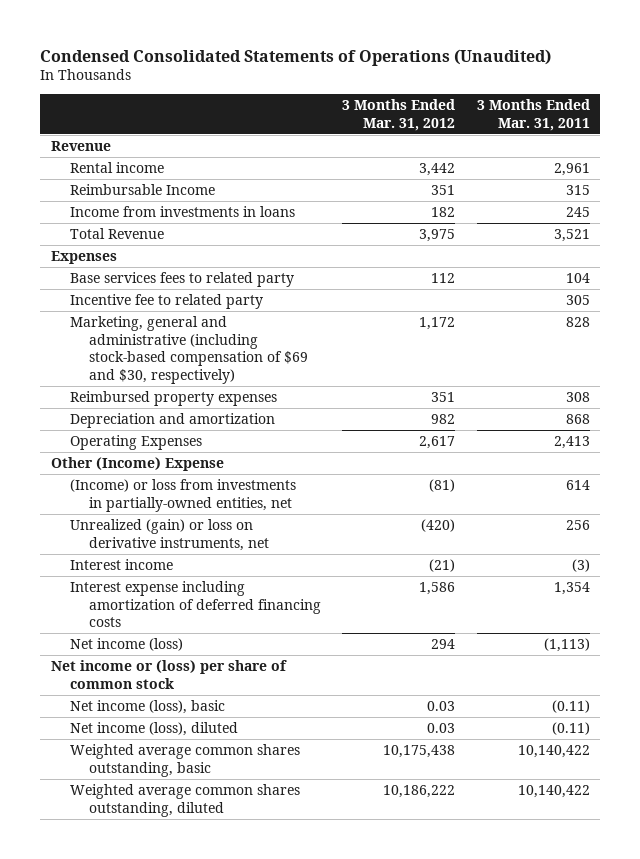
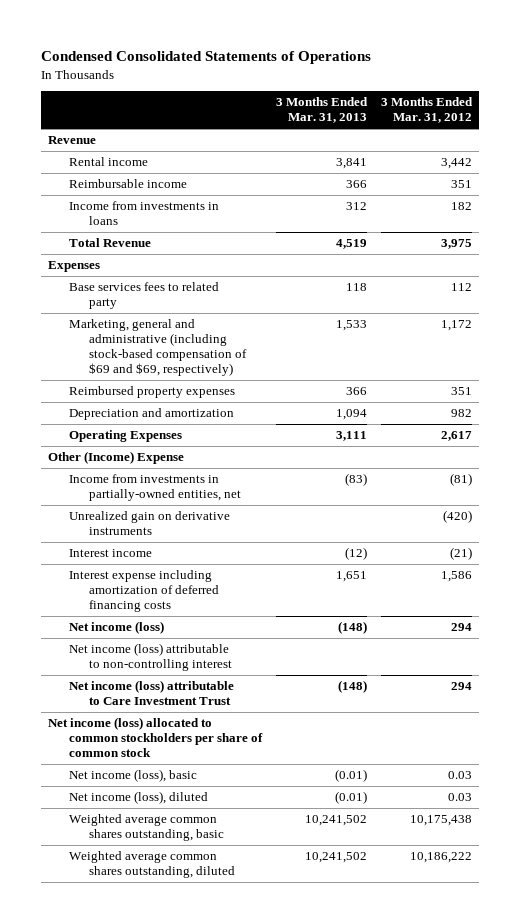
[40,48,552,66] Condensed Consolidated Statements of Operations (Unaudited) -> [41,51,372,65] Condensed Consolidated Statements of Operations
[476,98,590,131] 3 Months Ended Mar. 31, 2011 -> none
none -> [276,97,369,124] 3 Months Ended Mar. 31, 2013
[69,183,215,195] Reimbursable Income -> [68,178,187,188] Reimbursable income
[69,293,263,309] Incentive fee to related party -> none
[69,315,308,385] Marketing, general and administrative (including stock-based compensation of $69 and $30, respectively) -> [68,318,248,377] Marketing, general and administrative (including stock-based compensation of $69 and $69, respectively)
[69,478,296,512] (Income) or loss from investments in partially-owned entities, net -> [68,473,242,501] Income from investments in partially-owned entities, net
[69,518,269,551] Unrealized (gain) or loss on derivative instruments, net -> [68,510,230,535] Unrealized gain on derivative instruments
none -> [68,642,233,671] Net income (loss) attributable to non-controlling interest
none -> [68,679,234,705] Net income (loss) attributable to Care Investment Trust
[50,659,287,689] Net income or (loss) per share of common stock -> [48,716,263,757] Net income (loss) allocated to common stockholders per share of common stock

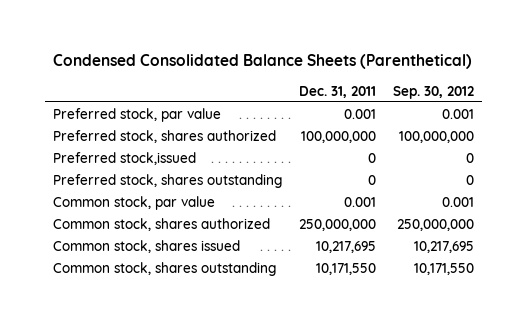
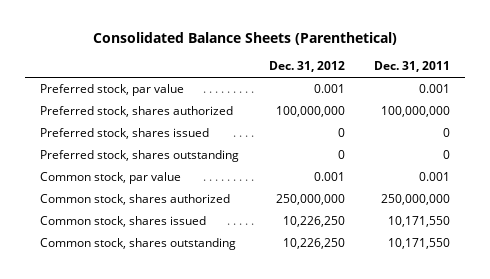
[53,53,473,69] Condensed Consolidated Balance Sheets (Parenthetical) -> [93,32,398,46] Consolidated Balance Sheets (Parenthetical)
[392,85,474,99] Sep. 30, 2012 -> none
none -> [268,61,345,73] Dec. 31, 2012
[53,152,197,166] Preferred stock,issued -> [39,128,209,140] Preferred stock, shares issued
[315,241,376,254] 10,217,695 -> [388,216,451,228] 10,171,550

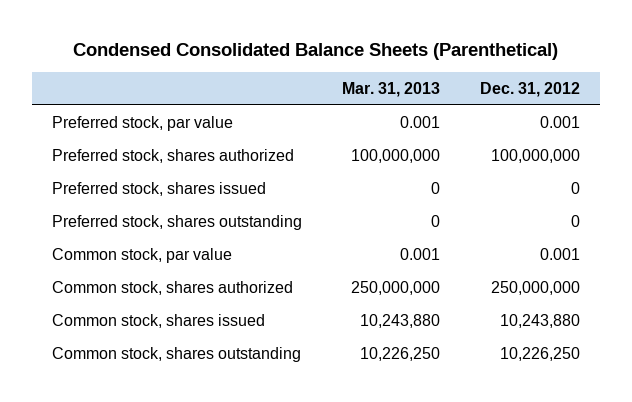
[93,32,398,46] Consolidated Balance Sheets (Parenthetical) -> [72,43,558,61] Condensed Consolidated Balance Sheets (Parenthetical)
[374,61,451,73] Dec. 31, 2011 -> none
none -> [341,82,440,98] Mar. 31, 2013
[282,216,345,228] 10,226,250 -> [499,313,580,328] 10,243,880

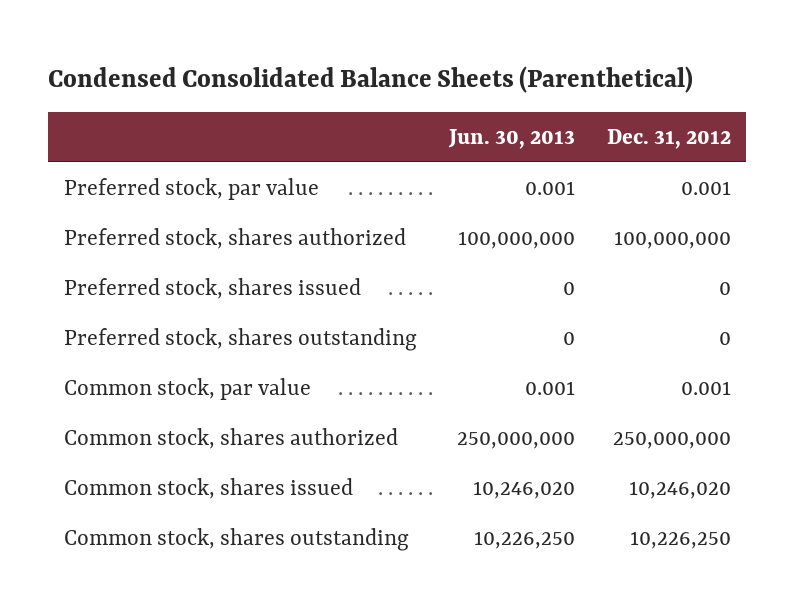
[341,82,440,98] Mar. 31, 2013 -> none
none -> [447,129,575,150] Jun. 30, 2013
[499,313,580,328] 10,243,880 -> [628,481,731,500] 10,246,020

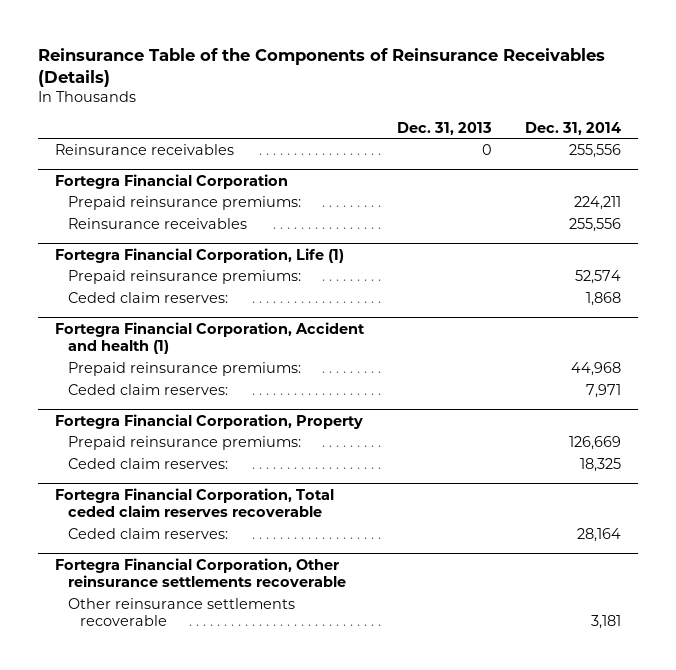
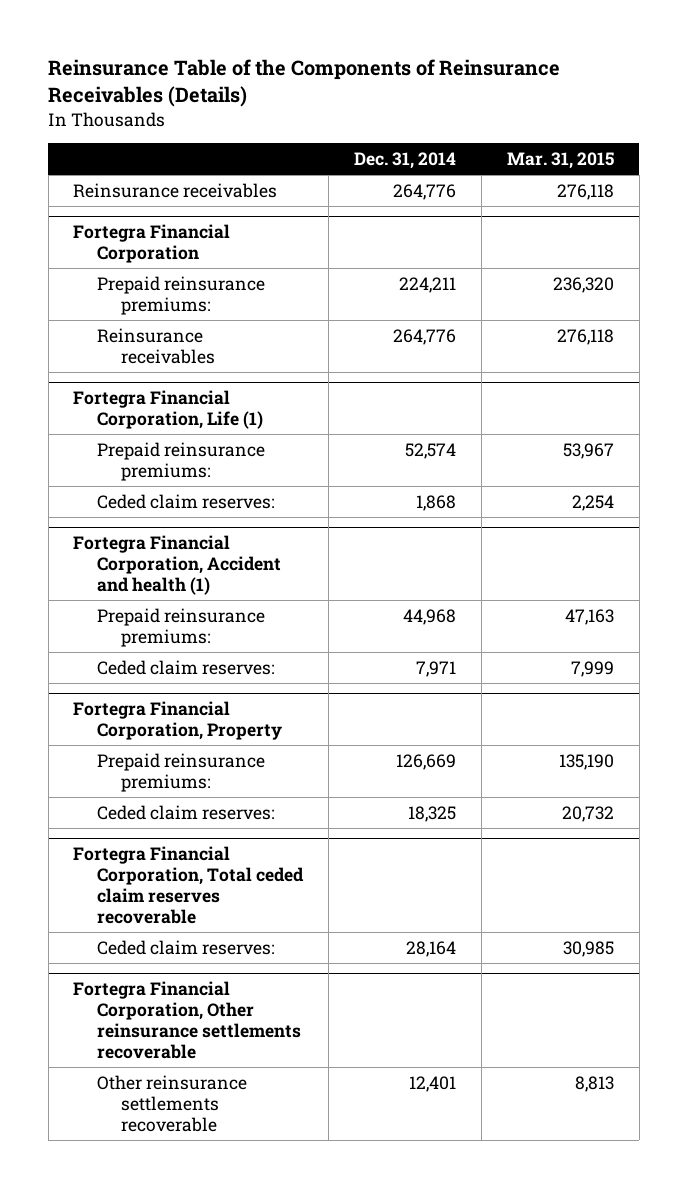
[397,121,493,135] Dec. 31, 2013 -> none
none -> [506,152,614,170] Mar. 31, 2015
[569,143,622,158] 255,556 -> [393,183,457,200] 264,776
[569,217,622,232] 255,556 -> [393,328,457,345] 264,776
[591,615,622,630] 3,181 -> [409,1075,457,1092] 12,401

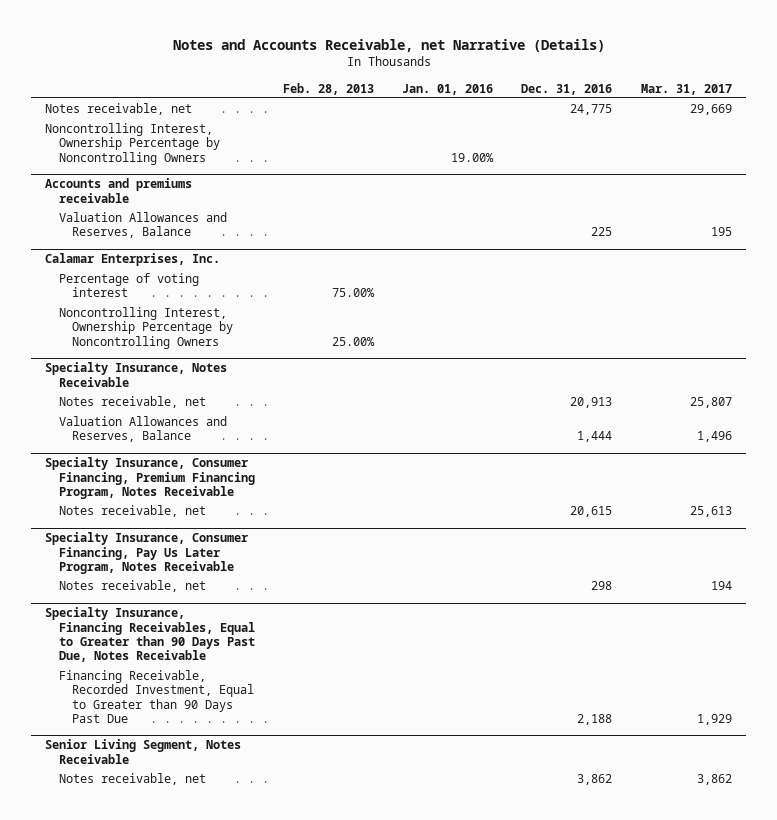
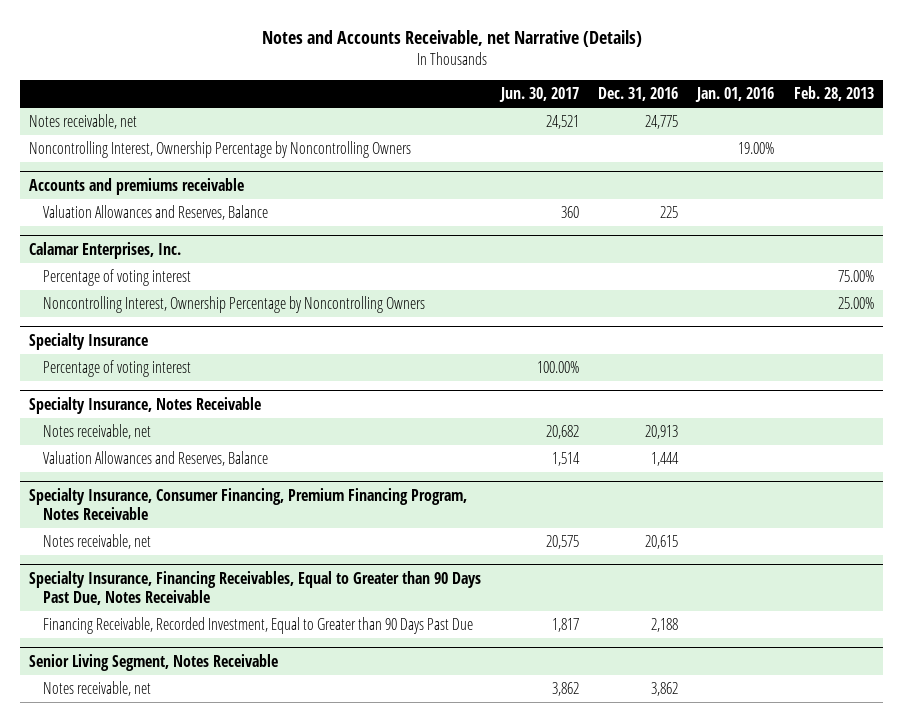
[640,83,732,95] Mar. 31, 2017 -> none
none -> [498,87,579,103] Jun. 30, 2017
none -> [29,332,149,350] Specialty Insurance
none -> [43,360,192,378] Percentage of voting interest
[45,532,249,574] Specialty Insurance, Consumer Financing, Pay Us Later Program, Notes Receivable -> none
[58,580,206,593] Notes receivable, net -> none

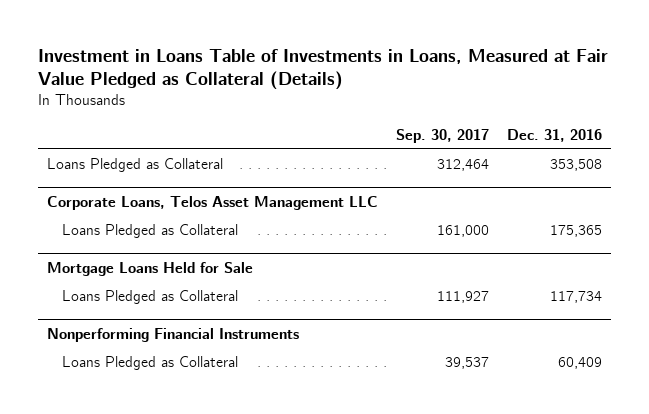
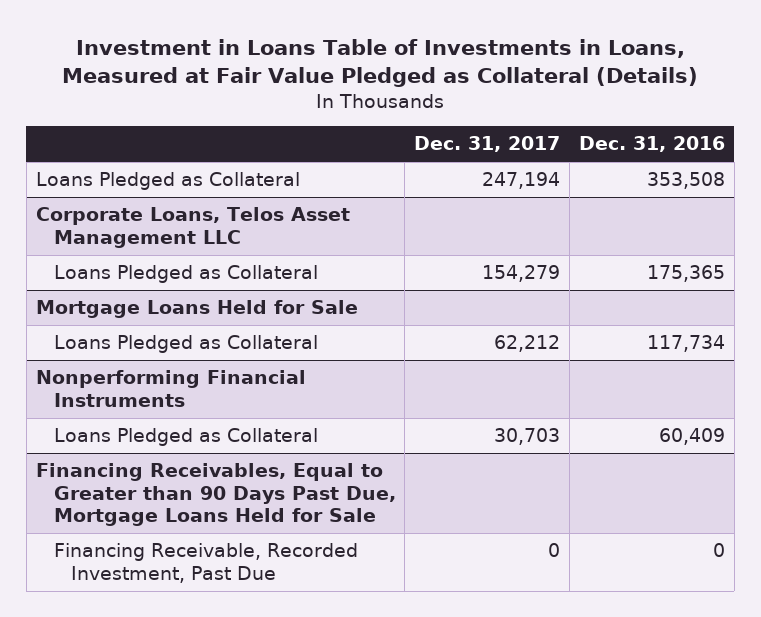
[396,128,490,143] Sep. 30, 2017 -> none
none -> [414,136,561,153] Dec. 31, 2017
none -> [35,463,396,527] Financing Receivables, Equal to Greater than 90 Days Past Due, Mortgage Loans Held for Sale
none -> [53,543,358,583] Financing Receivable, Recorded Investment, Past Due

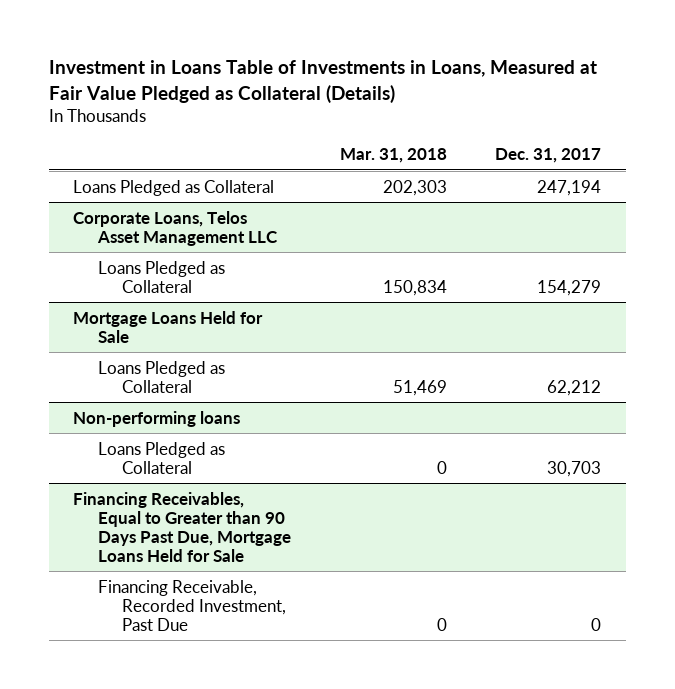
[579,136,726,153] Dec. 31, 2016 -> none
none -> [339,147,447,163] Mar. 31, 2018
[35,370,306,407] Nonperforming Financial Instruments -> [73,410,241,427] Non-performing loans

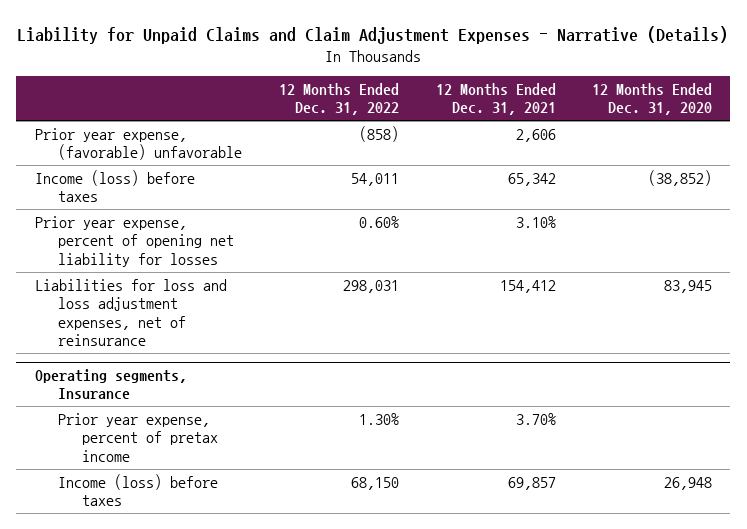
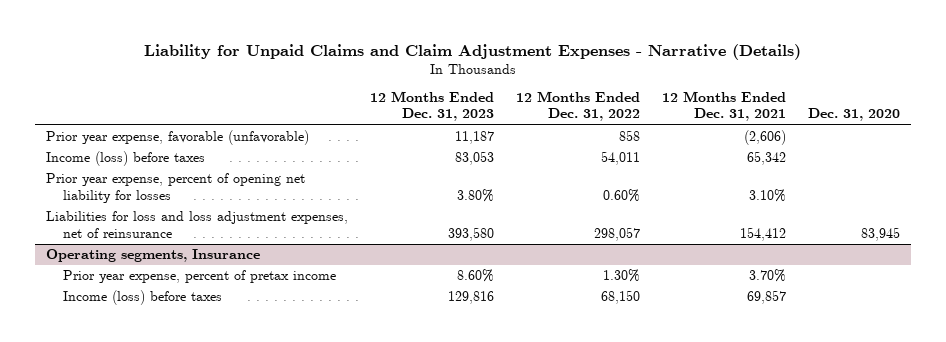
[592,83,713,116] 12 Months Ended Dec. 31, 2020 -> none
none -> [369,91,494,122] 12 Months Ended Dec. 31, 2023
none -> [807,108,900,122] Dec. 31, 2020
[34,127,243,161] Prior year expense, (favorable) unfavorable -> [45,130,309,146] Prior year expense, favorable (unfavorable)
[358,125,399,142] (858) -> [618,130,640,142] 858
[515,128,556,142] 2,606 -> [743,130,786,146] (2,606)
[342,279,399,293] 298,031 -> [593,226,640,241] 298,057

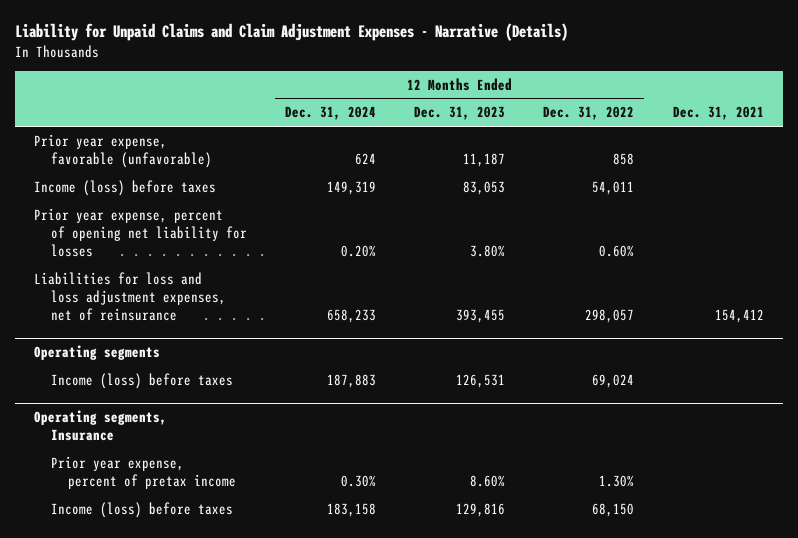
[661,91,786,122] 12 Months Ended Dec. 31, 2021 -> none
[807,108,900,122] Dec. 31, 2020 -> none
none -> [285,106,377,121] Dec. 31, 2024
none -> [672,106,764,121] Dec. 31, 2021
[447,226,494,241] 393,580 -> [456,309,506,324] 393,455
none -> [34,344,161,360] Operating segments
none -> [50,372,233,389] Income (loss) before taxes

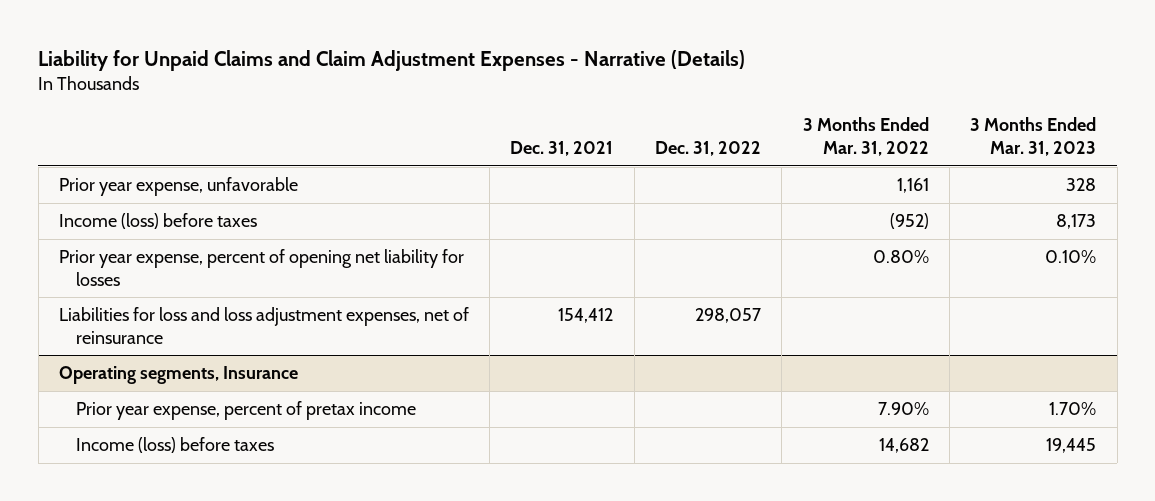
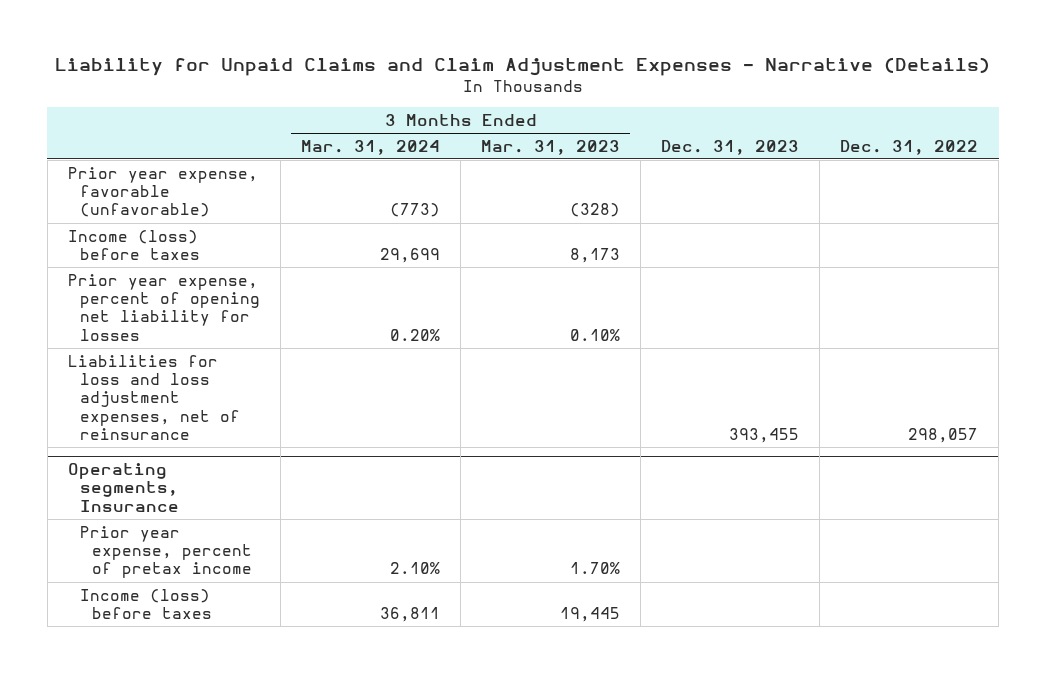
[510,140,614,156] Dec. 31, 2021 -> none
[802,117,929,156] 3 Months Ended Mar. 31, 2022 -> none
none -> [301,139,441,155] Mar. 31, 2024
none -> [661,139,800,155] Dec. 31, 2023
[58,177,298,197] Prior year expense, unfavorable -> [67,166,258,218] Prior year expense, favorable (unfavorable)
[1066,178,1097,192] 328 -> [570,203,621,218] (328)

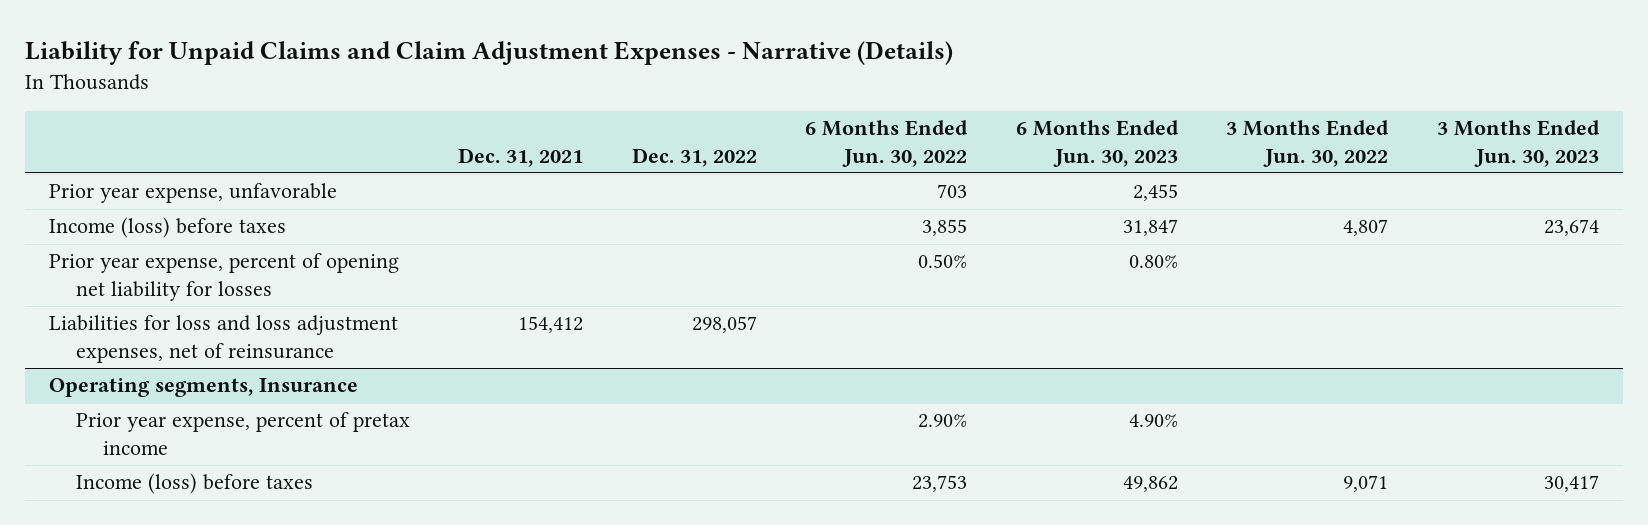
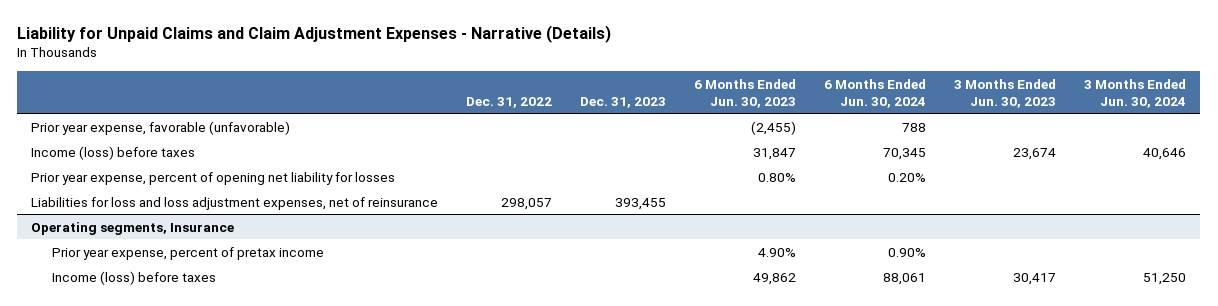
[458,147,584,167] Dec. 31, 2021 -> none
[805,120,969,167] 6 Months Ended Jun. 30, 2022 -> none
[1226,120,1390,167] 3 Months Ended Jun. 30, 2022 -> none
none -> [580,96,667,108] Dec. 31, 2023
none -> [824,78,927,108] 6 Months Ended Jun. 30, 2024
none -> [1084,78,1187,108] 3 Months Ended Jun. 30, 2024
[48,183,337,204] Prior year expense, unfavorable -> [31,120,291,135] Prior year expense, favorable (unfavorable)
[1132,184,1178,202] 2,455 -> [751,120,797,135] (2,455)

